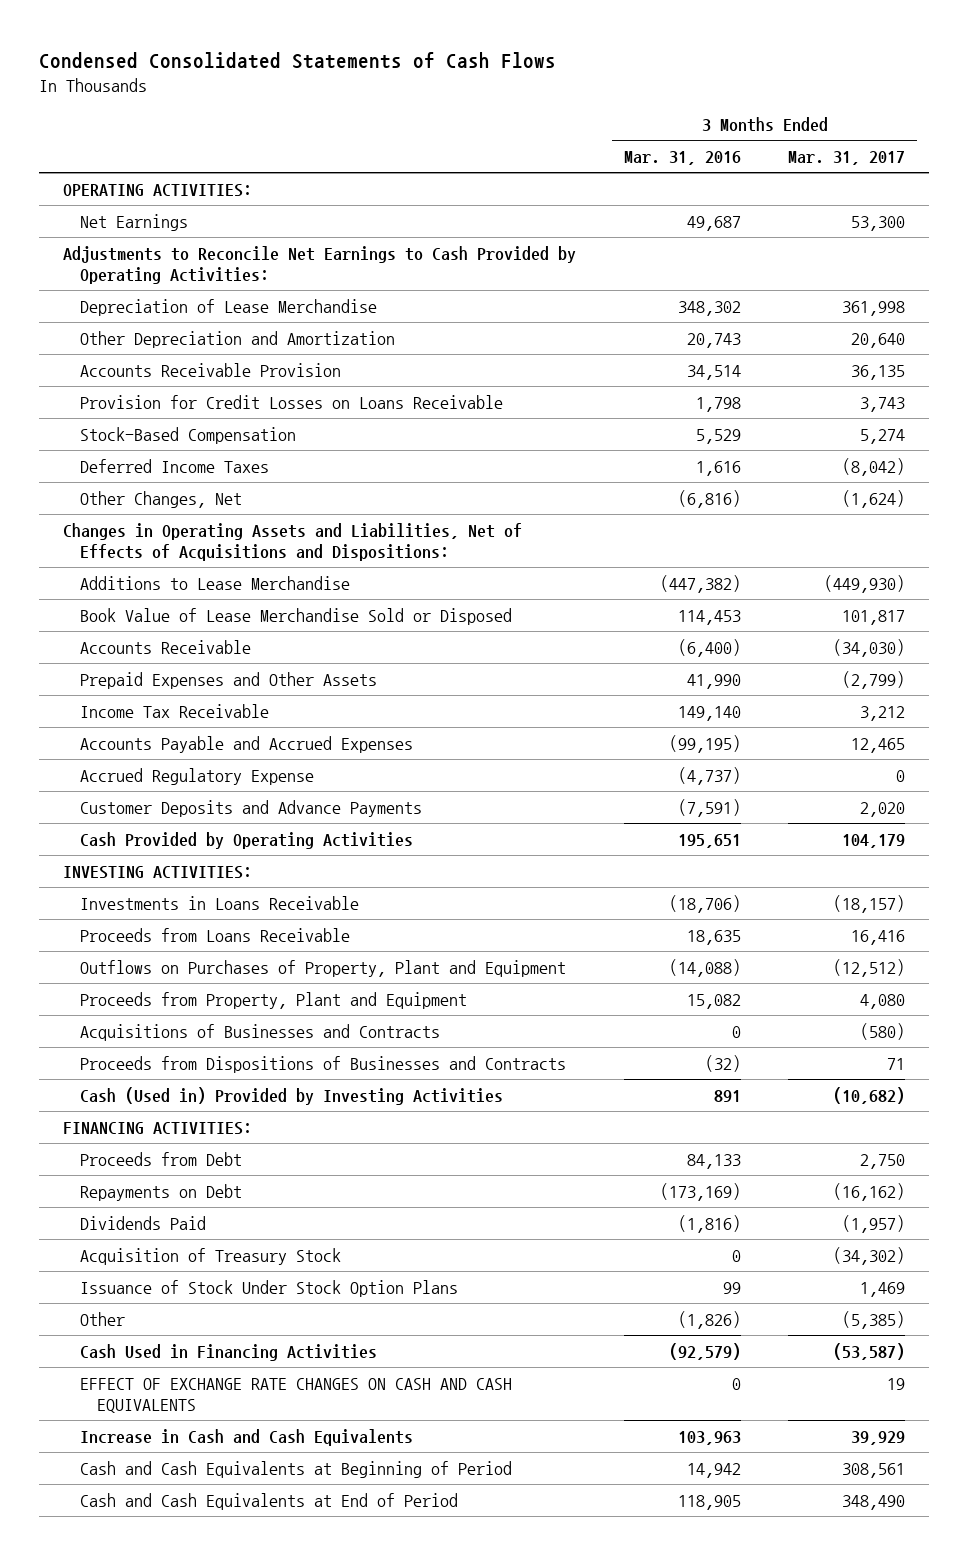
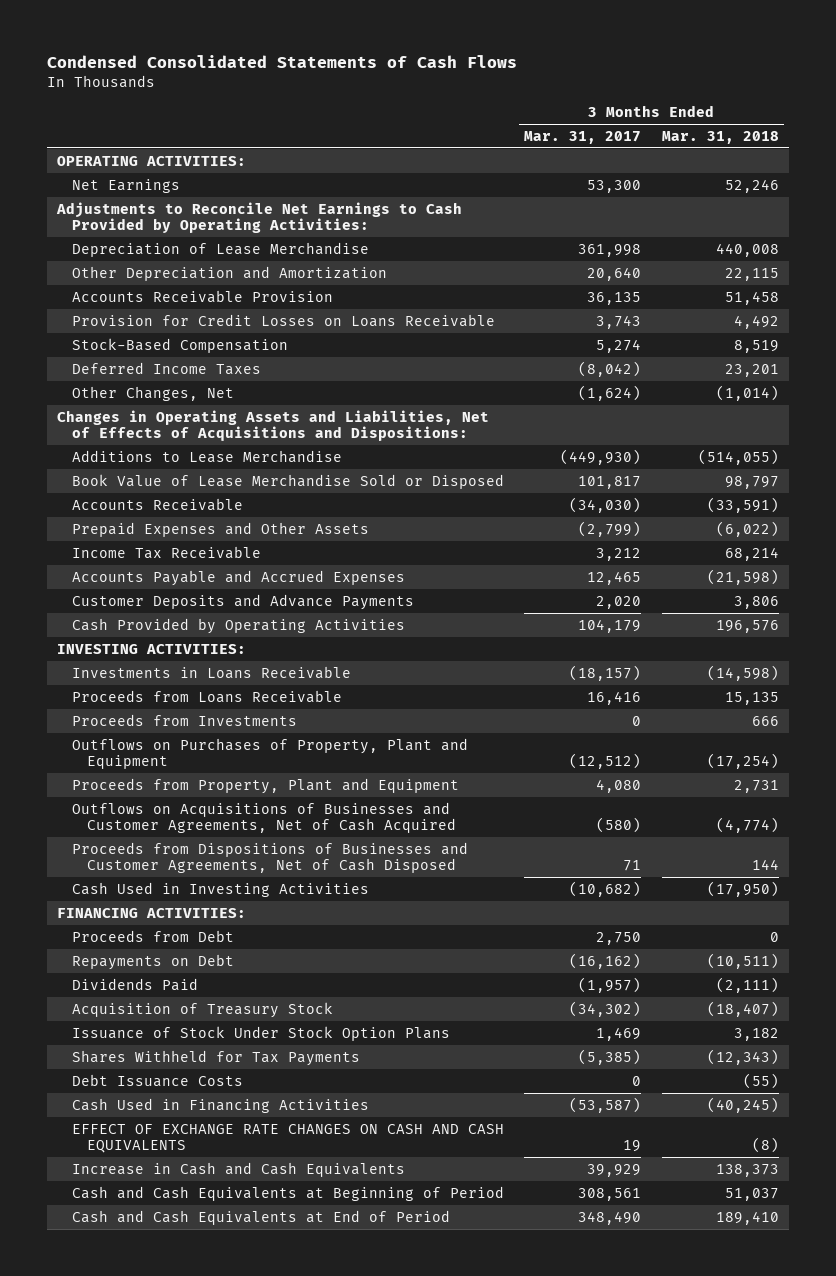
[623,150,741,165] Mar. 31, 2016 -> none
none -> [661,130,779,144] Mar. 31, 2018
[79,767,314,785] Accrued Regulatory Expense -> none
none -> [71,713,297,726] Proceeds from Investments
[79,1023,440,1041] Acquisitions of Businesses and Contracts -> none
none -> [71,801,456,834] Outflows on Acquisitions of Businesses and Customer Agreements, Net of Cash Acquired
[79,1055,566,1073] Proceeds from Dispositions of Businesses and Contracts -> [71,841,468,874] Proceeds from Dispositions of Businesses and Customer Agreements, Net of Cash Disposed
[79,1086,503,1105] Cash (Used in) Provided by Investing Activities -> [71,881,369,897] Cash Used in Investing Activities
[79,1311,125,1326] Other -> [71,1049,360,1066] Shares Withheld for Tax Payments
none -> [71,1073,243,1087] Debt Issuance Costs

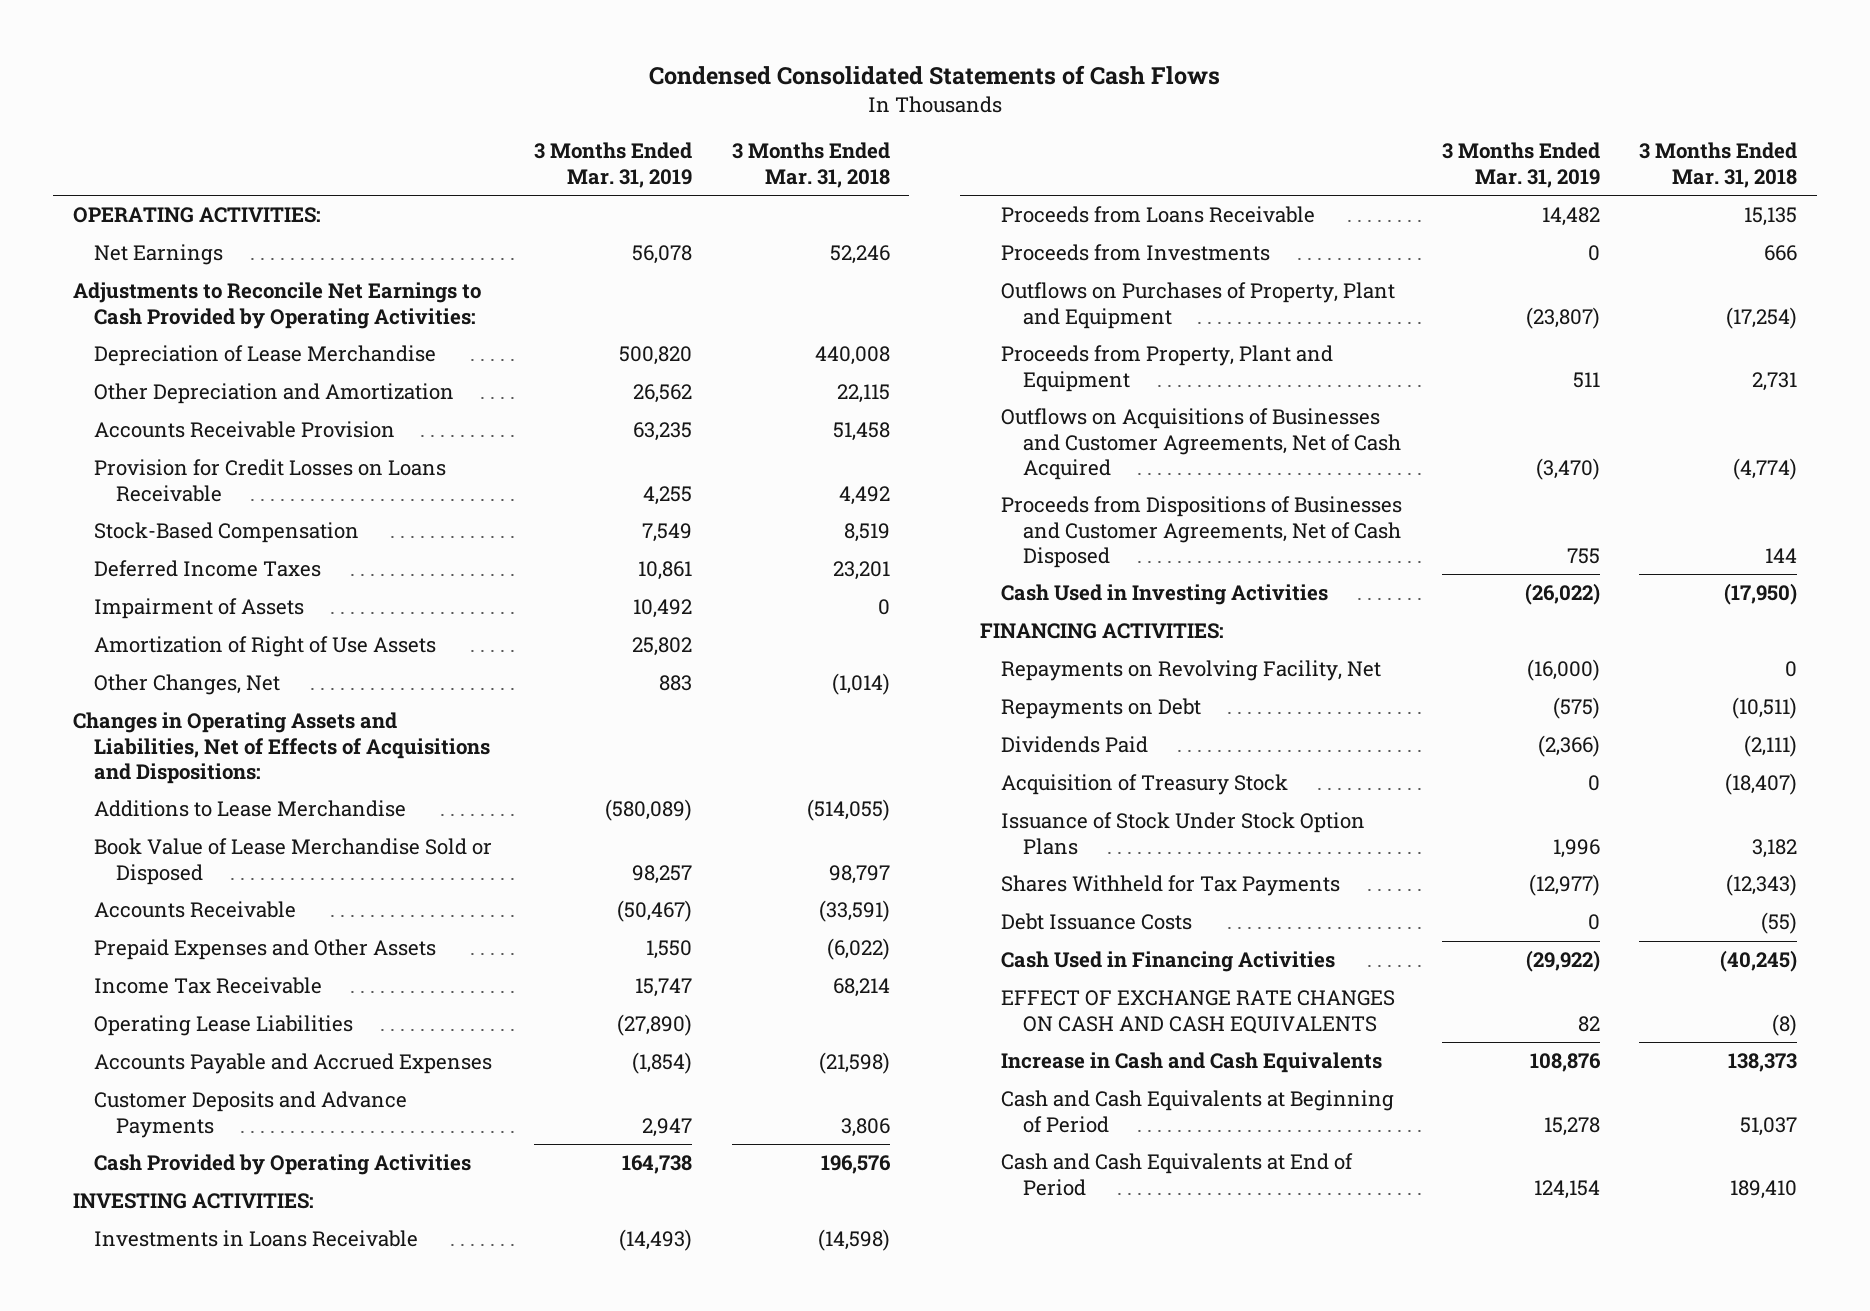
[524,130,642,144] Mar. 31, 2017 -> none
none -> [534,142,693,188] 3 Months Ended Mar. 31, 2019
none -> [94,598,305,620] Impairment of Assets
none -> [94,636,437,658] Amortization of Right of Use Assets
none -> [94,1015,354,1037] Operating Lease Liabilities
[71,929,234,942] Proceeds from Debt -> none
none -> [1001,660,1382,682] Repayments on Revolving Facility, Net

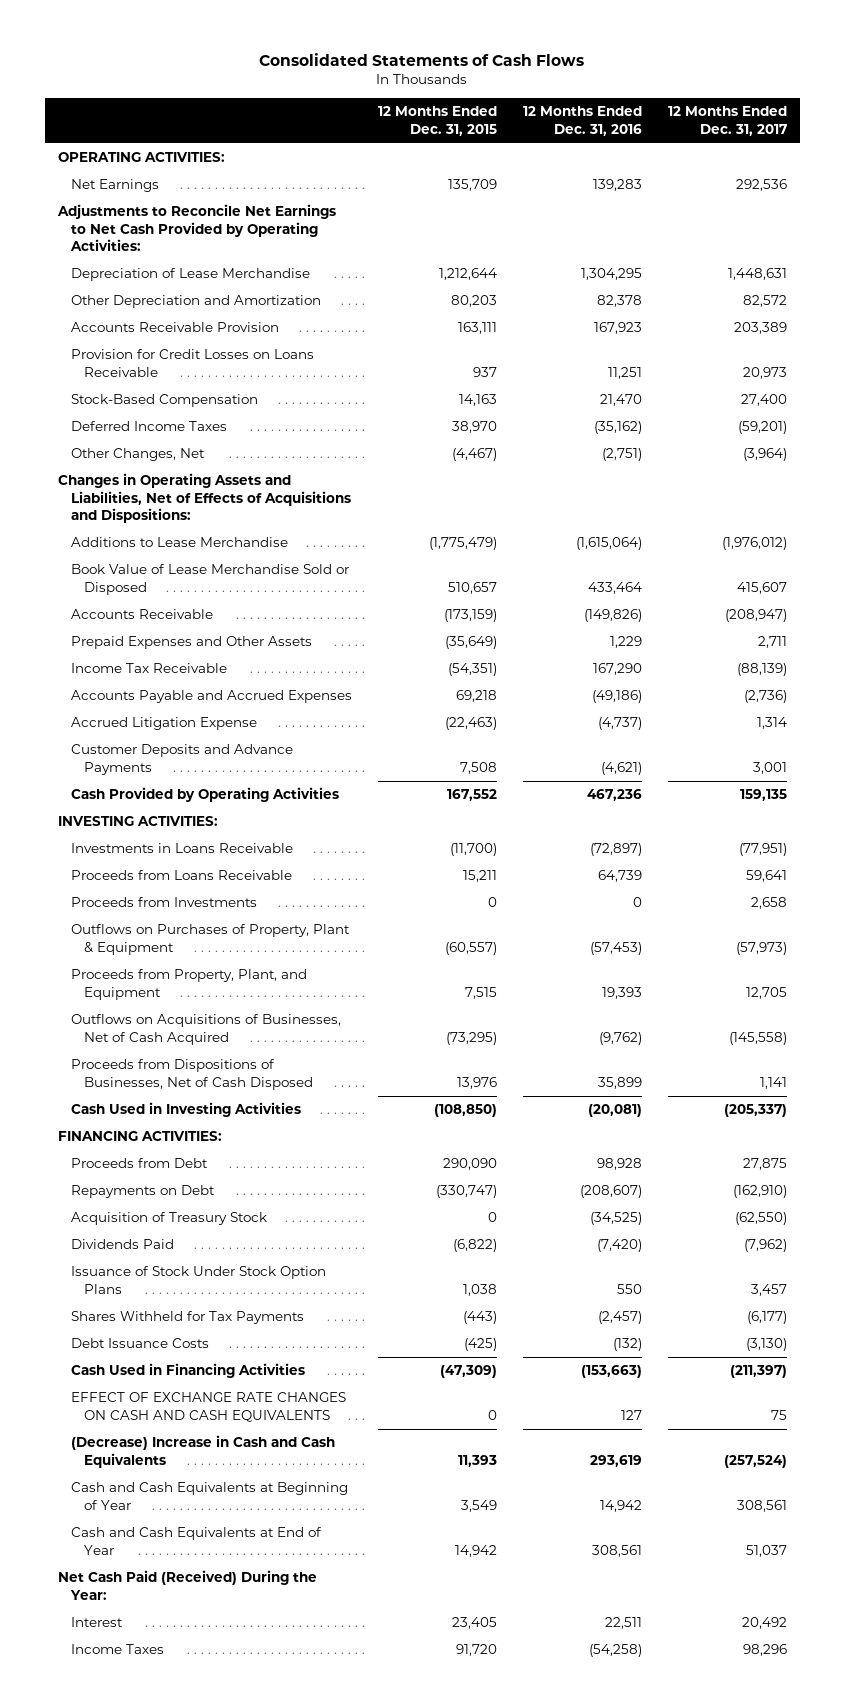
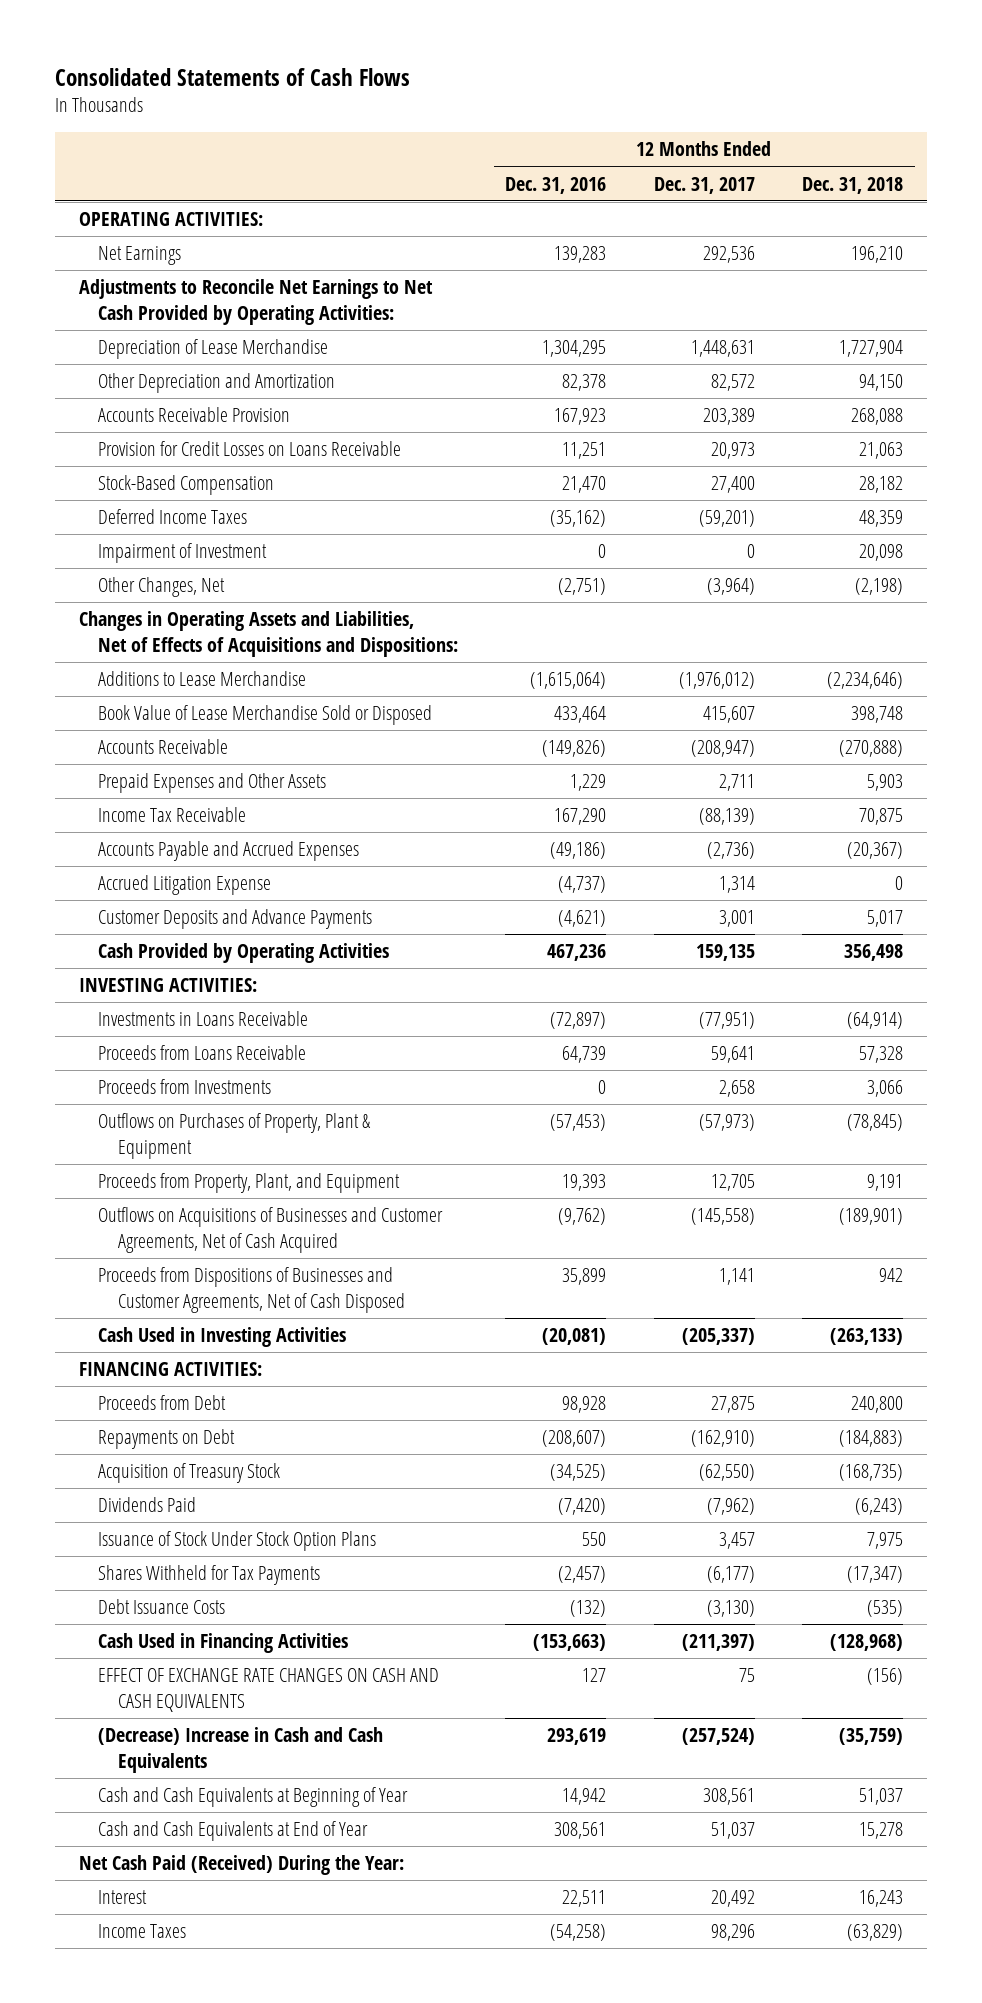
[377,106,497,136] 12 Months Ended Dec. 31, 2015 -> none
none -> [802,176,904,194] Dec. 31, 2018
none -> [98,543,268,564] Impairment of Investment
[70,1014,341,1045] Outflows on Acquisitions of Businesses, Net of Cash Acquired -> [98,1207,444,1253] Outflows on Acquisitions of Businesses and Customer Agreements, Net of Cash Acquired
[70,1059,313,1090] Proceeds from Dispositions of Businesses, Net of Cash Disposed -> [98,1267,405,1313] Proceeds from Dispositions of Businesses and Customer Agreements, Net of Cash Disposed

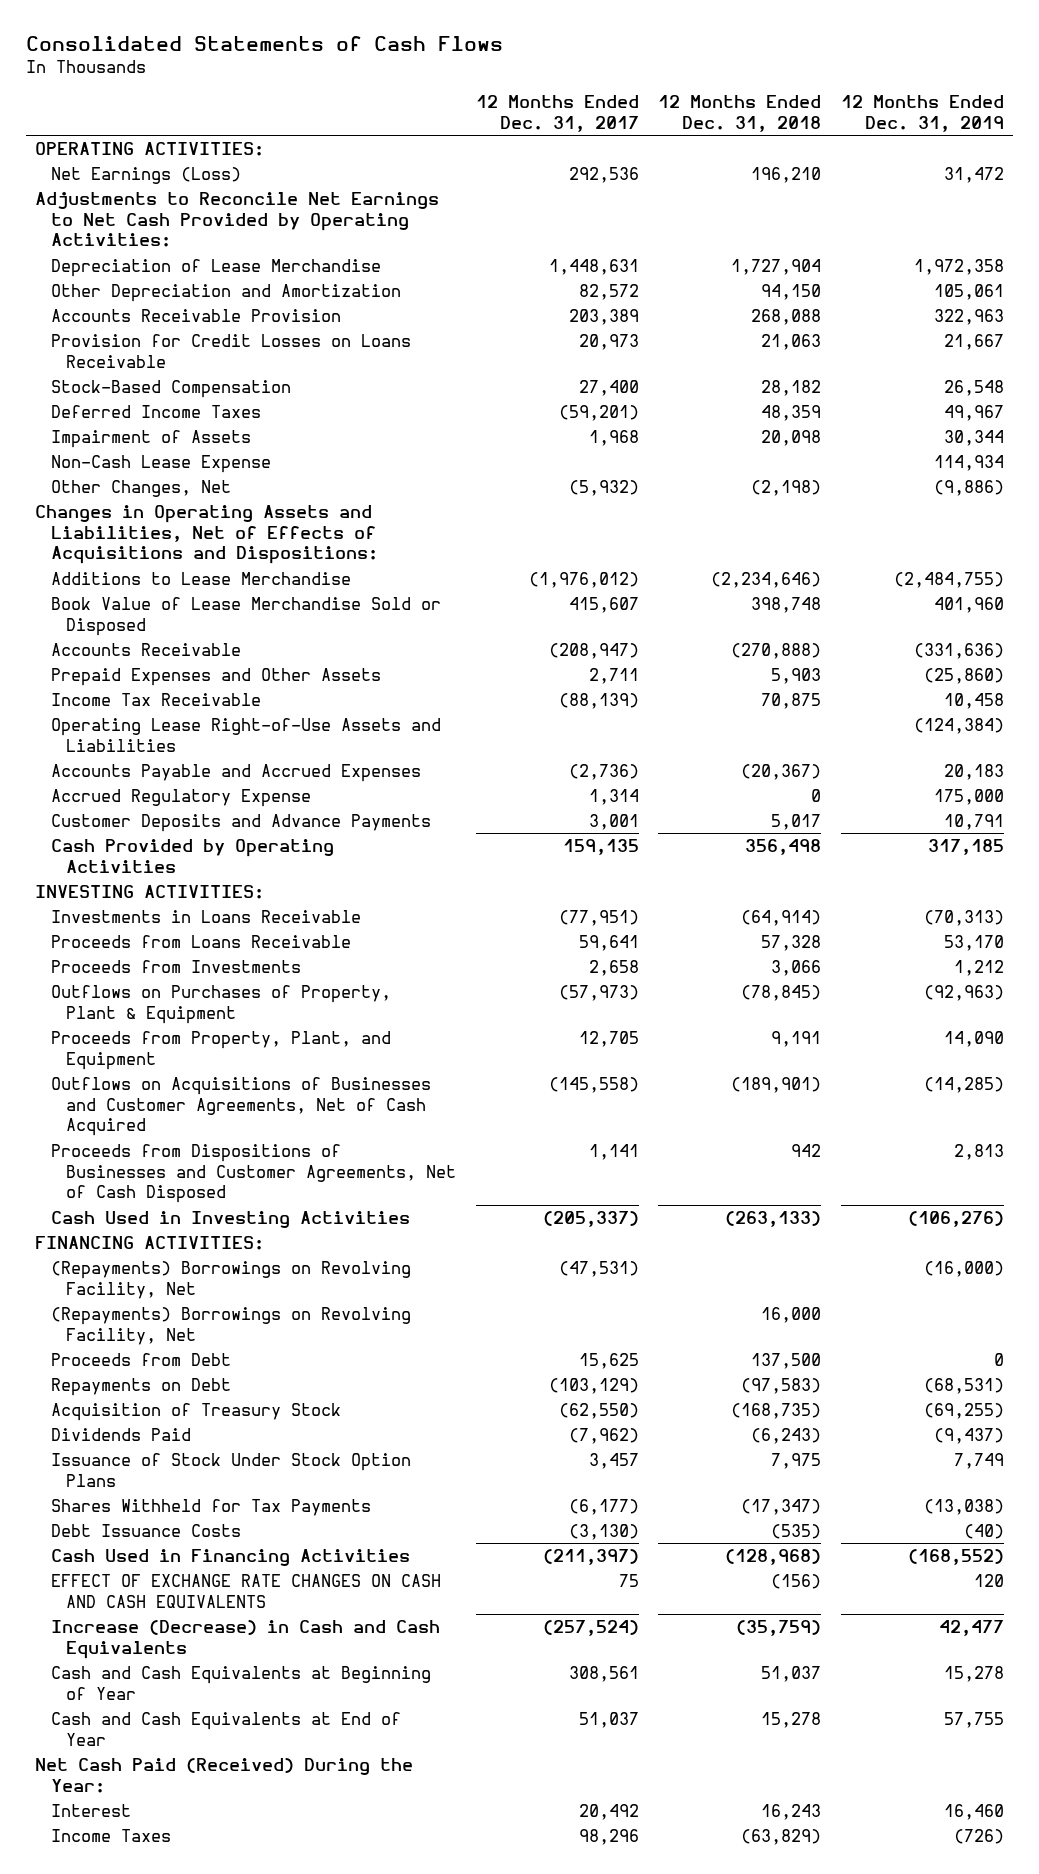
[505,176,607,194] Dec. 31, 2016 -> none
none -> [840,95,1004,133] 12 Months Ended Dec. 31, 2019
[98,246,182,266] Net Earnings -> [50,166,241,184] Net Earnings (Loss)
[98,543,268,564] Impairment of Investment -> [50,429,251,448] Impairment of Assets
[746,544,755,559] 0 -> [588,429,639,446] 1,968
none -> [50,454,271,473] Non-Cash Lease Expense
[706,578,755,596] (3,964) -> [568,479,639,496] (5,932)
none -> [50,717,441,752] Operating Lease Right-of-Use Assets and Liabilities
[98,875,272,896] Accrued Litigation Expense -> [50,788,311,807] Accrued Regulatory Expense
none -> [50,1260,411,1299] (Repayments) Borrowings on Revolving Facility, Net
none -> [50,1306,411,1345] (Repayments) Borrowings on Revolving Facility, Net
[710,1396,755,1414] 27,875 -> [578,1352,639,1369] 15,625
[851,1396,904,1414] 240,800 -> [751,1352,822,1369] 137,500
[690,1430,755,1448] (162,910) -> [548,1377,639,1394] (103,129)
[839,1430,904,1448] (184,883) -> [741,1377,822,1394] (97,583)
[98,1727,384,1773] (Decrease) Increase in Cash and Cash Equivalents -> [50,1619,440,1659] Increase (Decrease) in Cash and Cash Equivalents

